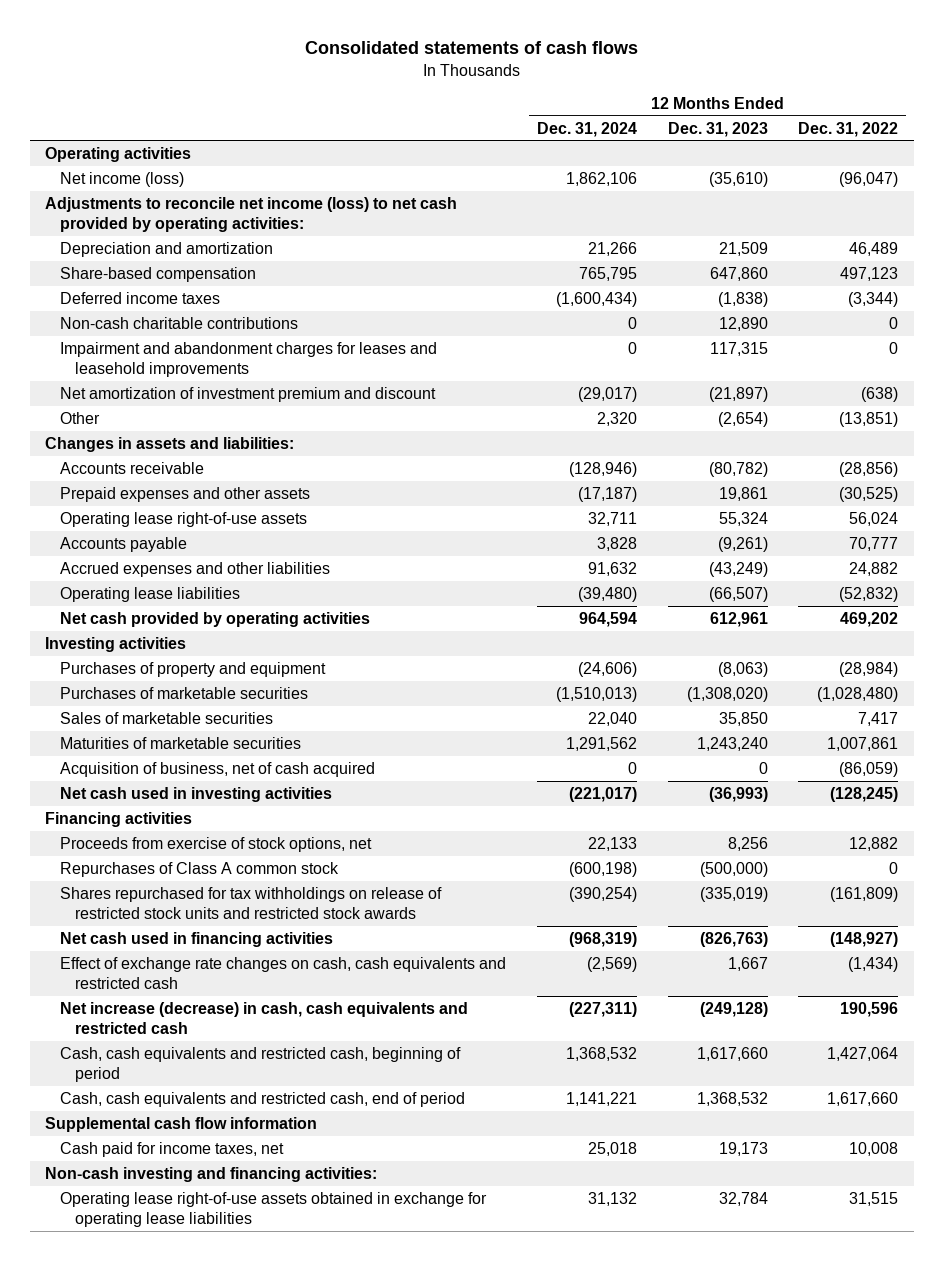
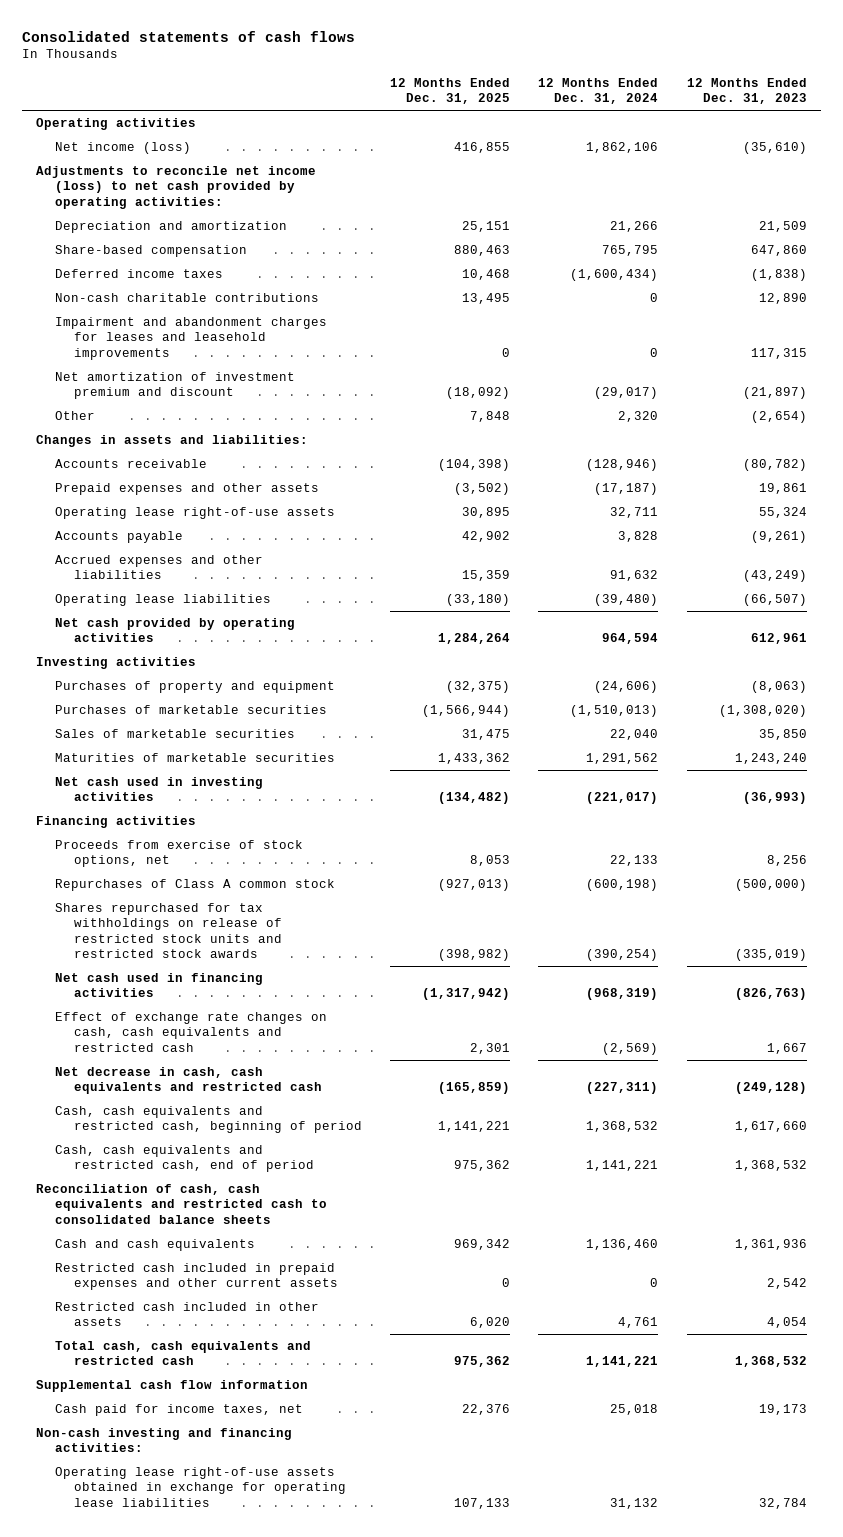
[798,121,899,137] Dec. 31, 2022 -> none
none -> [390,78,511,105] 12 Months Ended Dec. 31, 2025
[60,761,376,777] Acquisition of business, net of cash acquired -> none
[60,1001,469,1035] Net increase (decrease) in cash, cash equivalents and restricted cash -> [55,1067,322,1095] Net decrease in cash, cash equivalents and restricted cash
none -> [36,1184,328,1224] Reconciliation of cash, cash equivalents and restricted cash to consolidated balance sheets
none -> [55,1239,256,1252] Cash and cash equivalents
none -> [55,1263,338,1291] Restricted cash included in prepaid expenses and other current assets
none -> [55,1302,320,1327] Restricted cash included in other assets
none -> [55,1341,312,1366] Total cash, cash equivalents and restricted cash

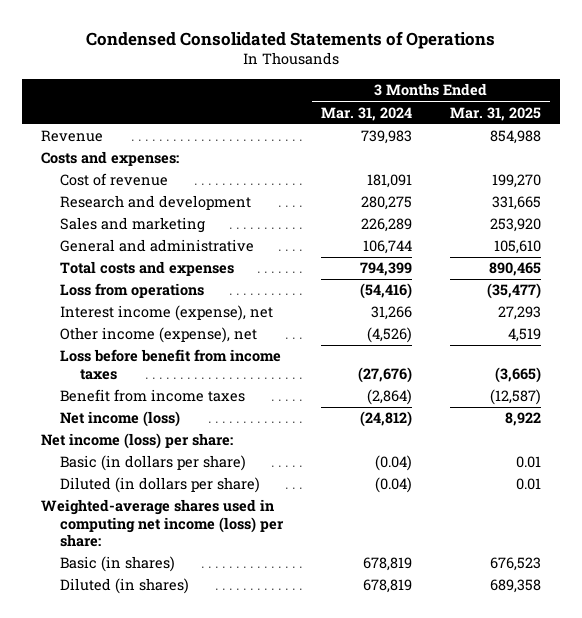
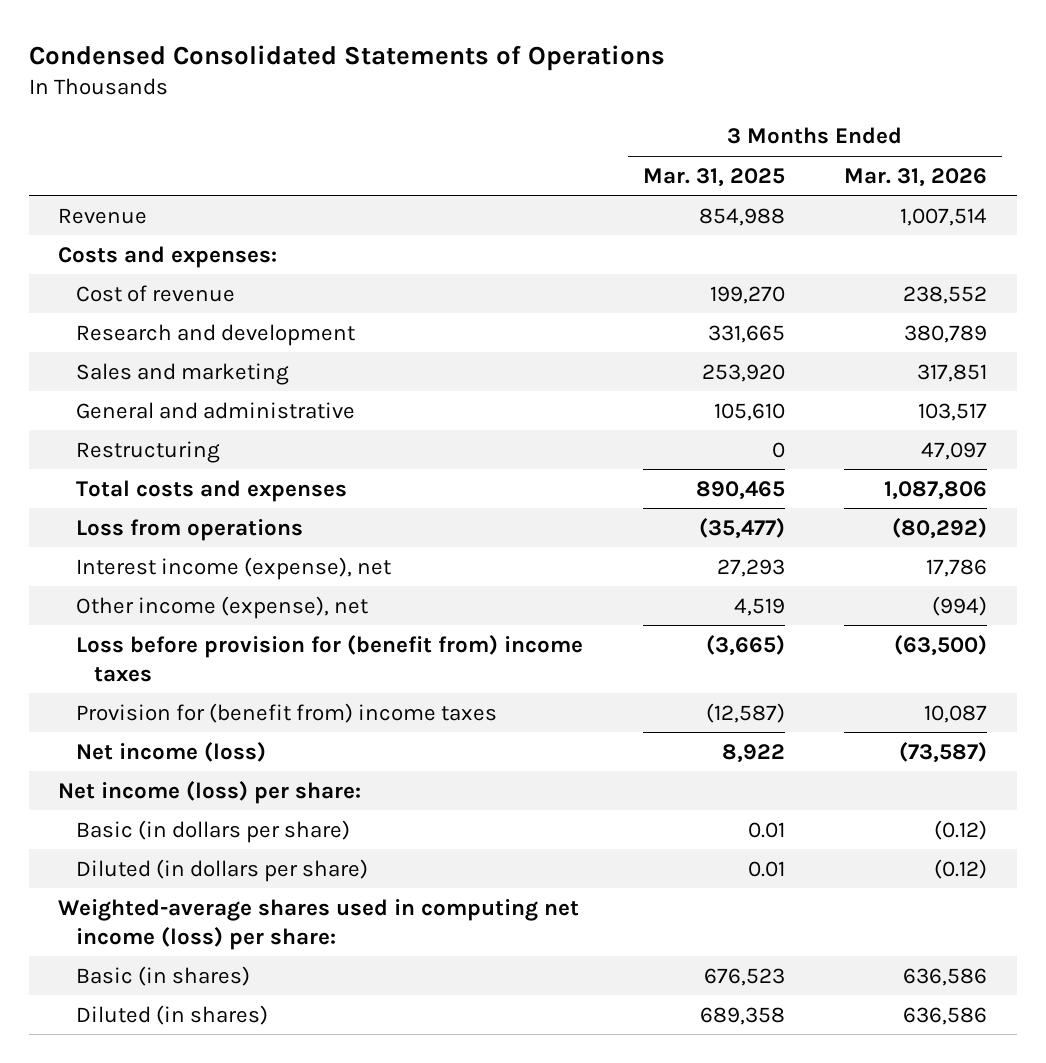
[321,106,413,121] Mar. 31, 2024 -> none
none -> [844,167,988,187] Mar. 31, 2026
none -> [76,440,221,463] Restructuring
[60,349,282,380] Loss before benefit from income taxes -> [76,634,584,682] Loss before provision for (benefit from) income taxes
[60,389,246,403] Benefit from income taxes -> [76,702,498,723] Provision for (benefit from) income taxes

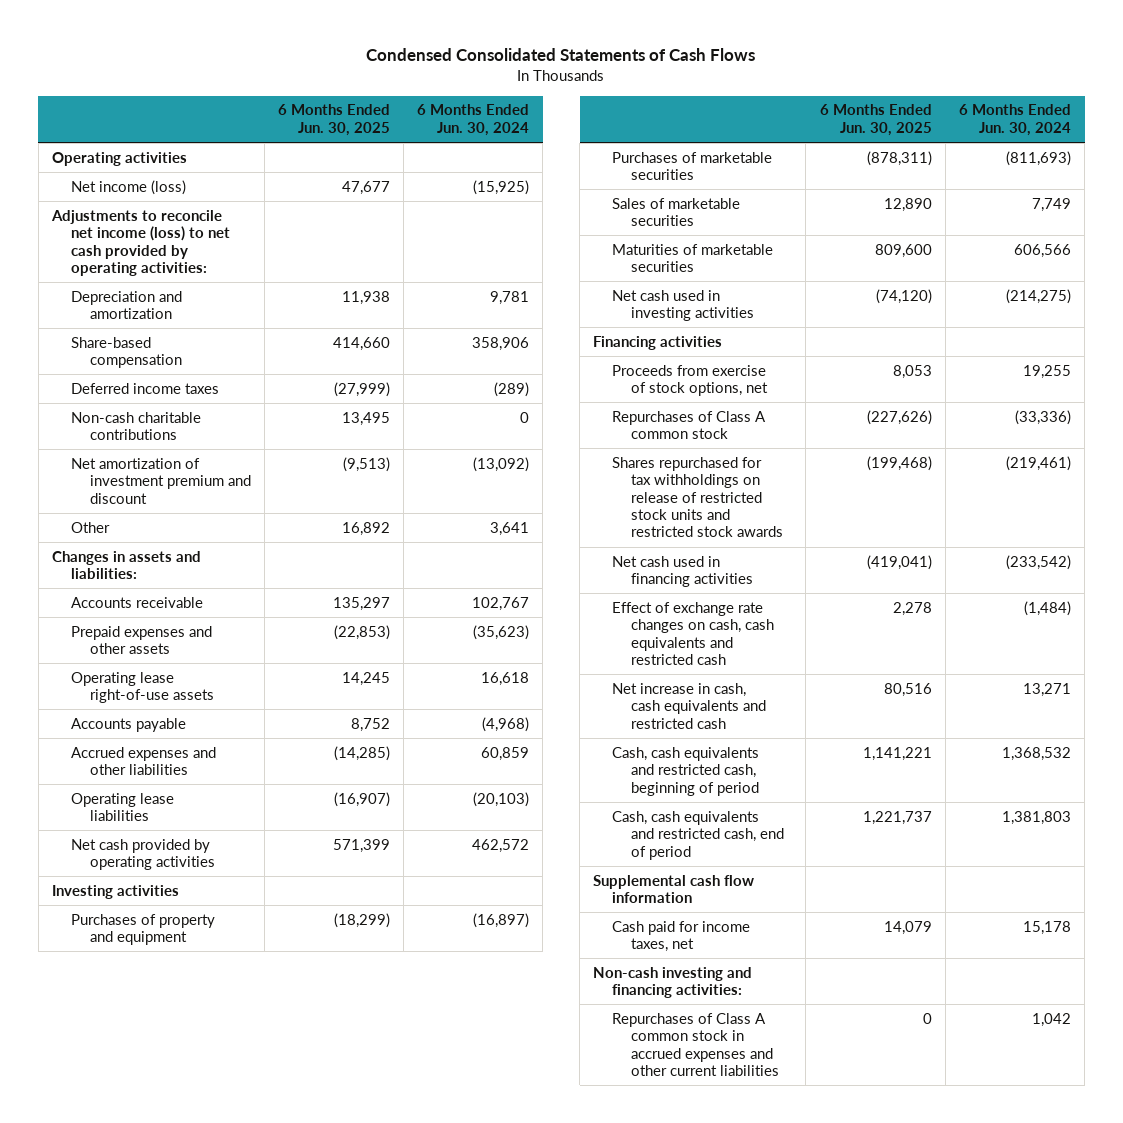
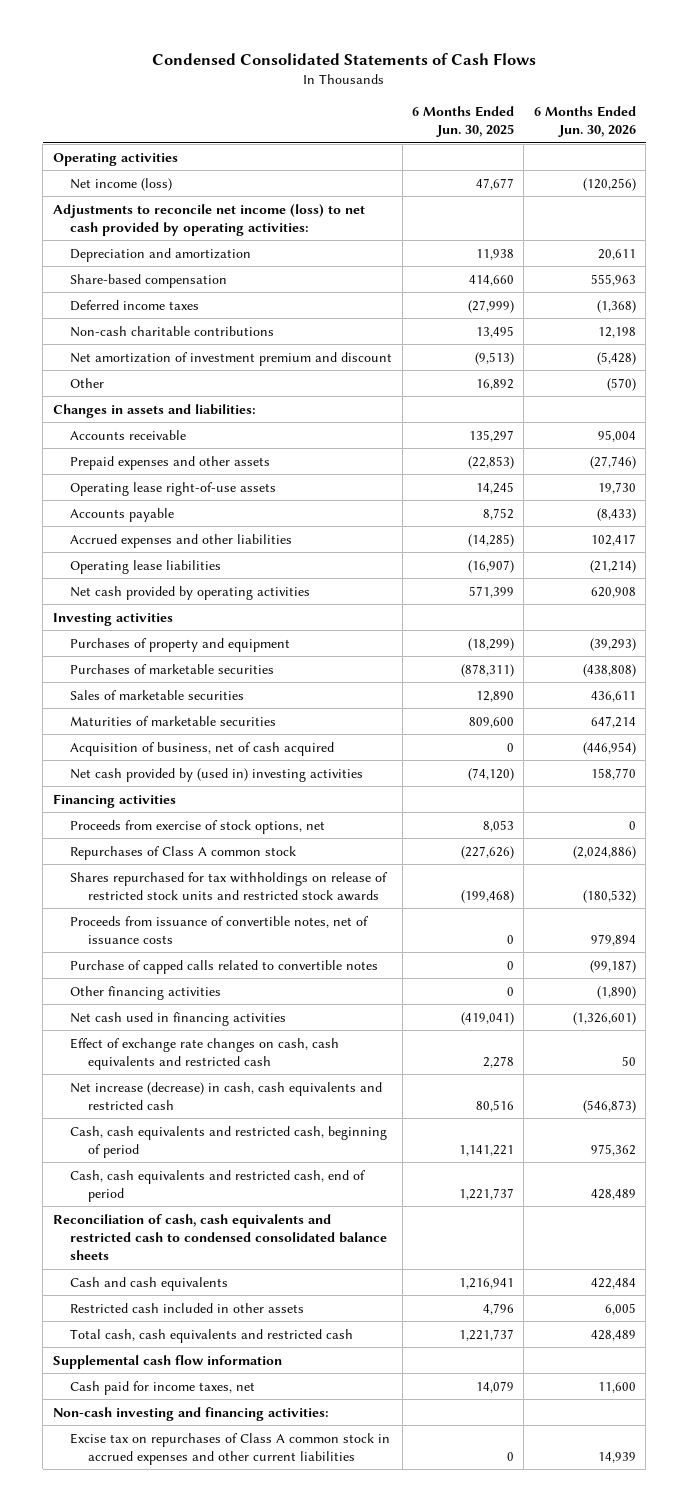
[417,104,530,136] 6 Months Ended Jun. 30, 2024 -> none
none -> [533,105,636,137] 6 Months Ended Jun. 30, 2026
none -> [70,741,335,756] Acquisition of business, net of cash acquired
[612,289,755,322] Net cash used in investing activities -> [70,767,364,782] Net cash provided by (used in) investing activities
none -> [70,915,370,944] Proceeds from issuance of convertible notes, net of issuance costs
none -> [70,959,379,974] Purchase of capped calls related to convertible notes
none -> [70,985,222,1000] Other financing activities
[612,682,767,729] Net increase in cash, cash equivalents and restricted cash -> [70,1081,383,1110] Net increase (decrease) in cash, cash equivalents and restricted cash
none -> [52,1213,388,1261] Reconciliation of cash, cash equivalents and restricted cash to condensed consolidated balance sheets
none -> [70,1276,229,1291] Cash and cash equivalents
none -> [70,1302,305,1313] Restricted cash included in other assets
none -> [70,1328,354,1343] Total cash, cash equivalents and restricted cash
[612,1012,780,1076] Repurchases of Class A common stock in accrued expenses and other current liabilities -> [70,1432,391,1465] Excise tax on repurchases of Class A common stock in accrued expenses and other current liabilities

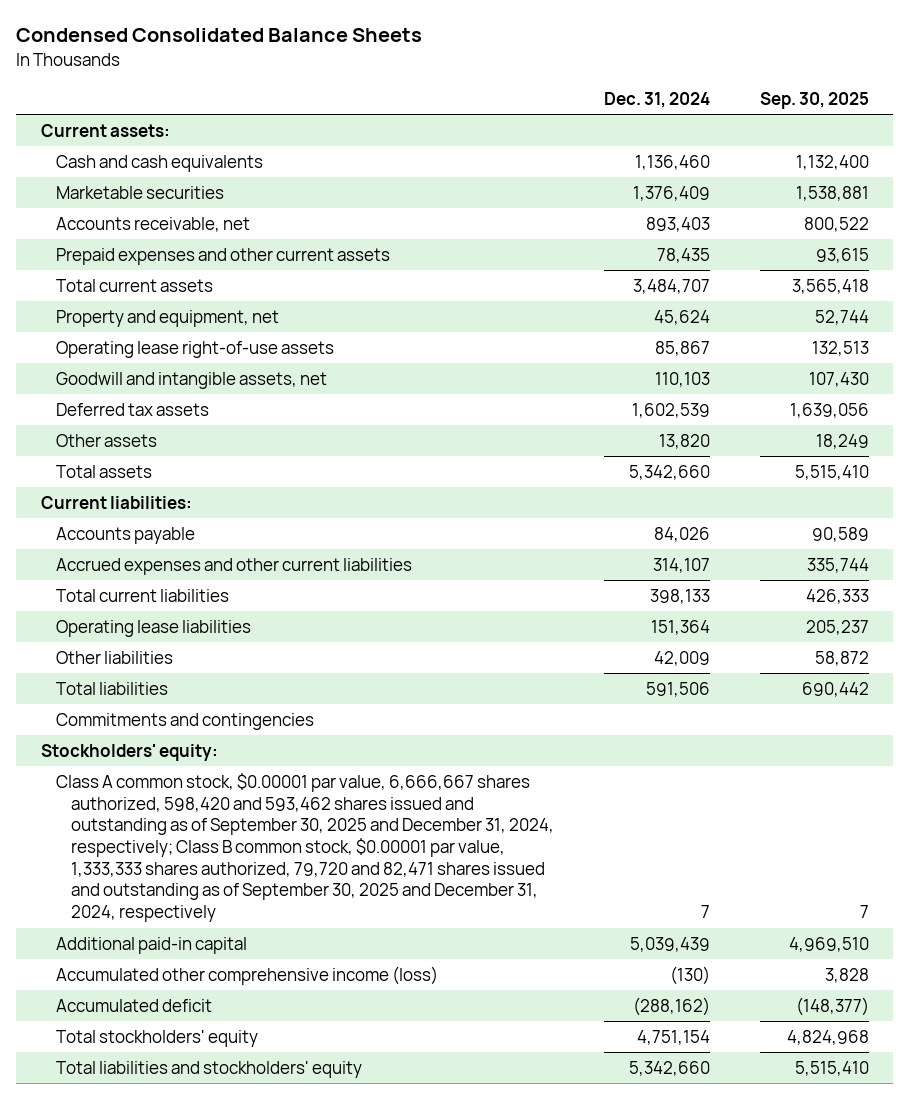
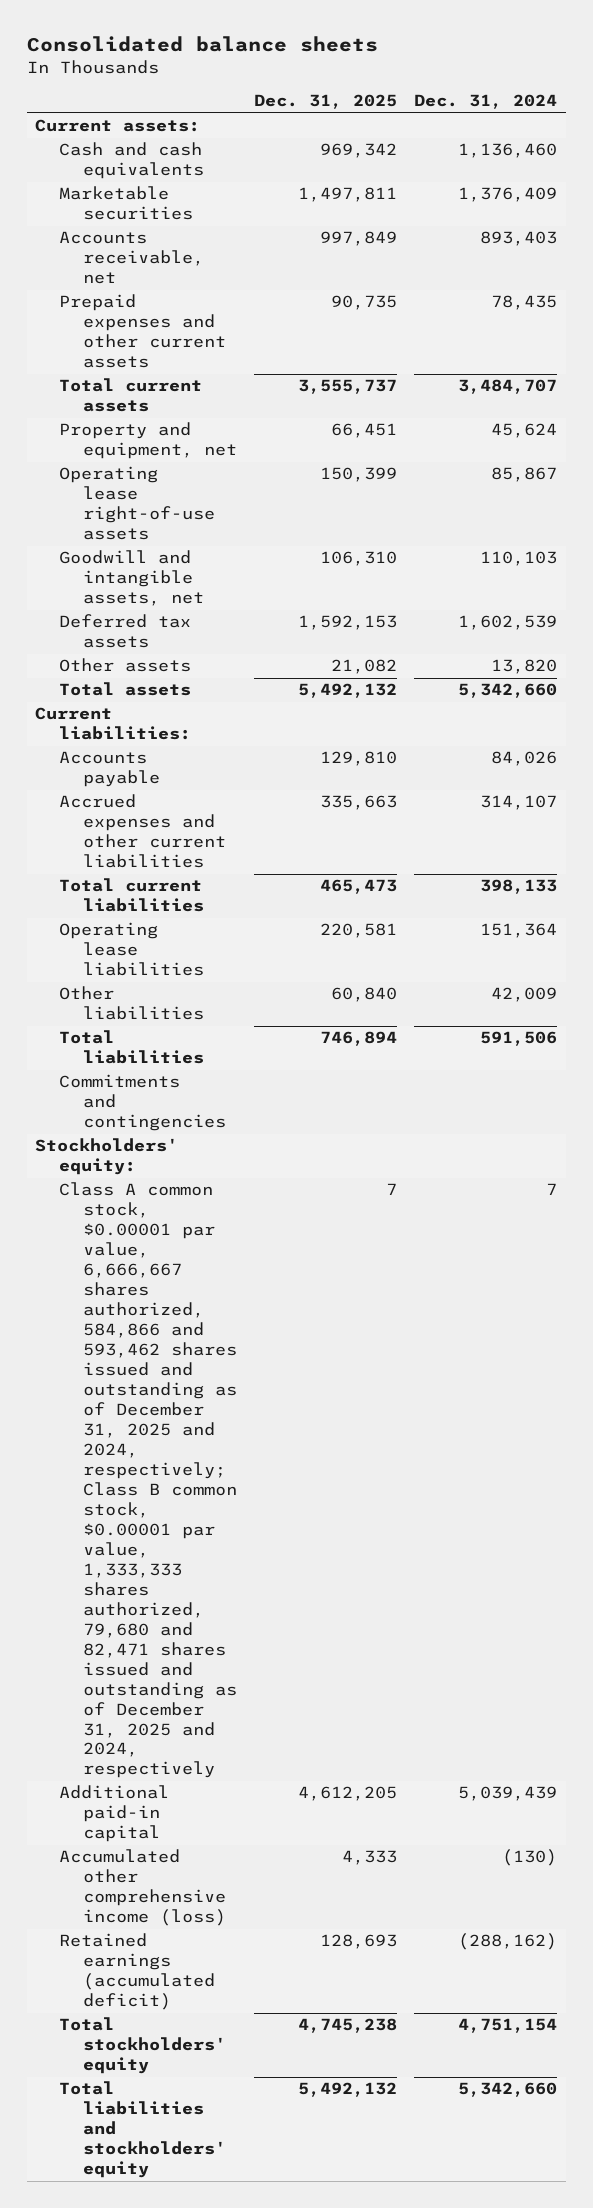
[15,28,422,43] Condensed Consolidated Balance Sheets -> [26,36,378,53] Consolidated balance sheets
[759,91,869,109] Sep. 30, 2025 -> none
none -> [253,94,397,110] Dec. 31, 2025
[55,772,554,923] Class A common stock, $0.00001 par value, 6,666,667 shares authorized, 598,420 and 593,462 shares issued and outstanding as of September 30, 2025 and December 31, 2024, respectively; Class B common stock, $0.00001 par value, 1,333,333 shares authorized, 79,720 and 82,471 shares issued and outstanding as of September 30, 2025 and December 31, 2024, respectively -> [59,1182,237,1779] Class A common stock, $0.00001 par value, 6,666,667 shares authorized, 584,866 and 593,462 shares issued and outstanding as of December 31, 2025 and 2024, respectively; Class B common stock, $0.00001 par value, 1,333,333 shares authorized, 79,680 and 82,471 shares issued and outstanding as of December 31, 2025 and 2024, respectively
[55,998,212,1012] Accumulated deficit -> [59,1933,215,2011] Retained earnings (accumulated deficit)

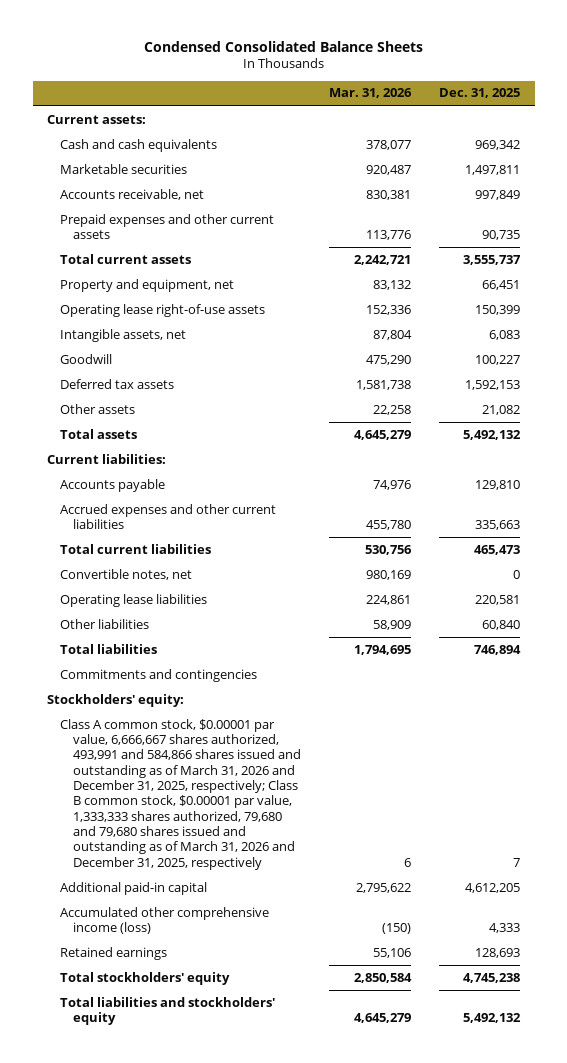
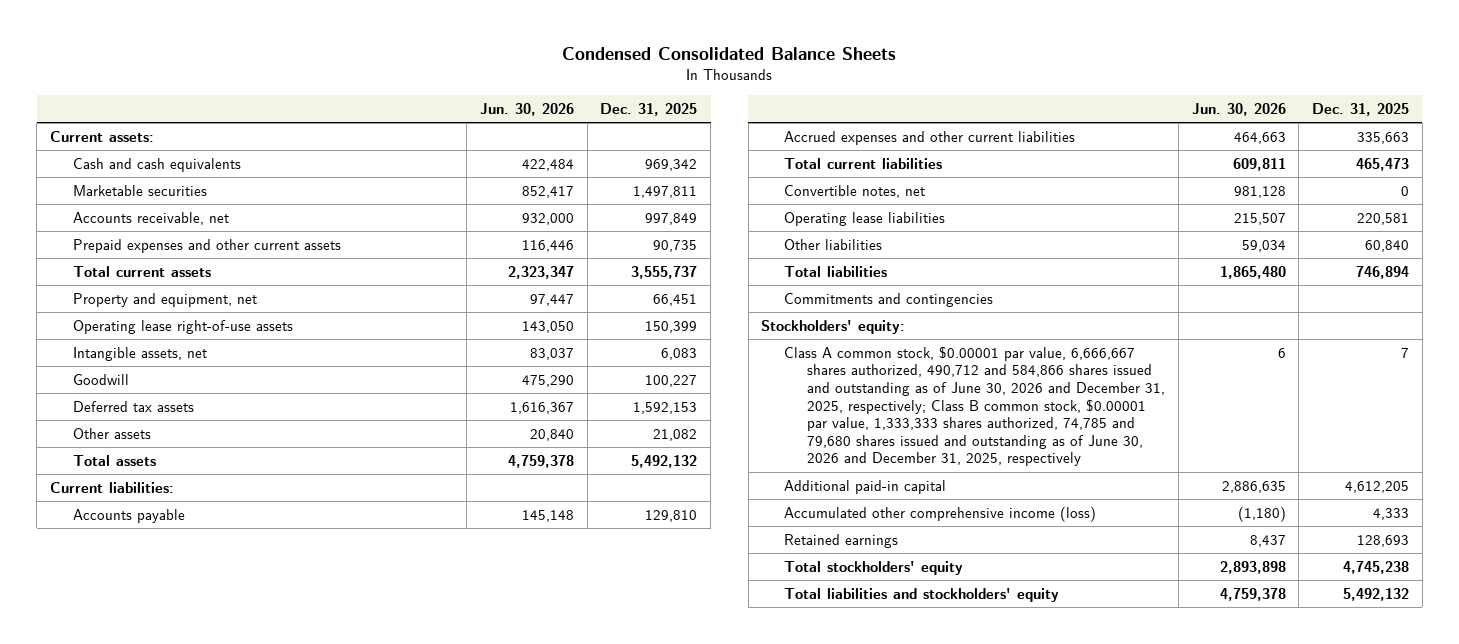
[329,88,413,99] Mar. 31, 2026 -> none
none -> [479,103,574,117] Jun. 30, 2026
[59,718,301,870] Class A common stock, $0.00001 par value, 6,666,667 shares authorized, 493,991 and 584,866 shares issued and outstanding as of March 31, 2026 and December 31, 2025, respectively; Class B common stock, $0.00001 par value, 1,333,333 shares authorized, 79,680 and 79,680 shares issued and outstanding as of March 31, 2026 and December 31, 2025, respectively -> [784,345,1166,467] Class A common stock, $0.00001 par value, 6,666,667 shares authorized, 490,712 and 584,866 shares issued and outstanding as of June 30, 2026 and December 31, 2025, respectively; Class B common stock, $0.00001 par value, 1,333,333 shares authorized, 74,785 and 79,680 shares issued and outstanding as of June 30, 2026 and December 31, 2025, respectively

